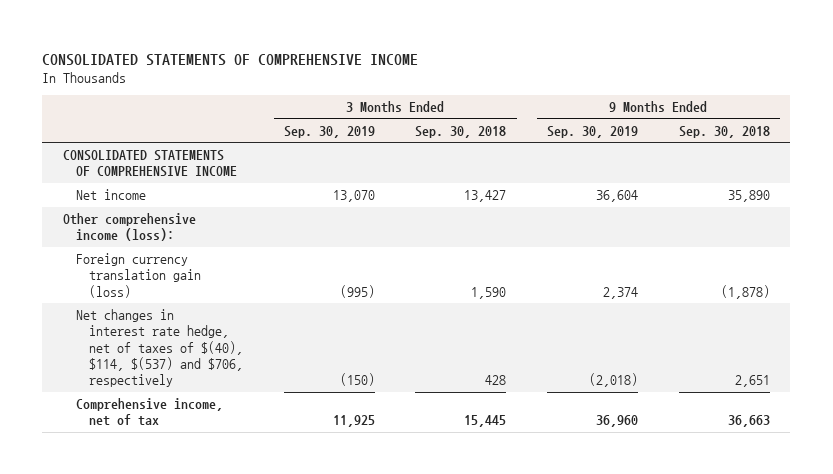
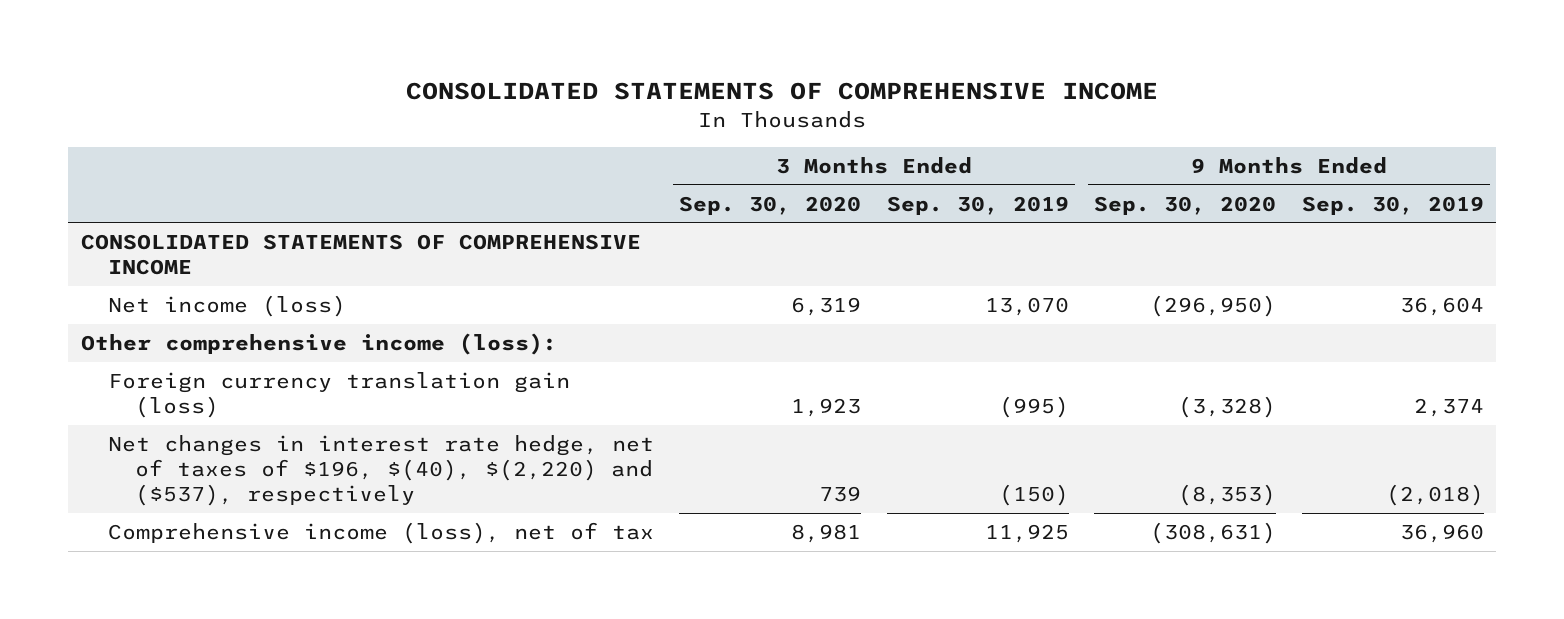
[415,126,507,139] Sep. 30, 2018 -> none
[678,126,770,139] Sep. 30, 2018 -> none
none -> [679,195,862,215] Sep. 30, 2020
none -> [1094,195,1277,215] Sep. 30, 2020
[76,189,147,201] Net income -> [107,295,346,318] Net income (loss)
[76,309,244,388] Net changes in interest rate hedge, net of taxes of $(40), $114, $(537) and $706, respectively -> [107,435,654,506] Net changes in interest rate hedge, net of taxes of $196, $(40), $(2,220) and ($537), respectively
[76,398,224,427] Comprehensive income, net of tax -> [107,522,654,545] Comprehensive income (loss), net of tax

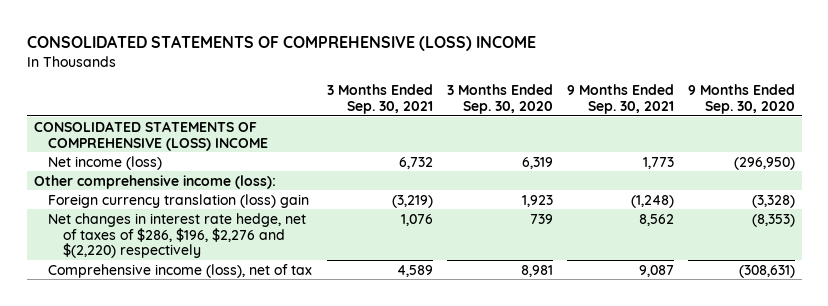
[406,82,1159,101] CONSOLIDATED STATEMENTS OF COMPREHENSIVE INCOME -> [26,35,536,52] CONSOLIDATED STATEMENTS OF COMPREHENSIVE (LOSS) INCOME
[886,195,1069,215] Sep. 30, 2019 -> none
[1301,195,1484,215] Sep. 30, 2019 -> none
none -> [326,84,433,115] 3 Months Ended Sep. 30, 2021
none -> [566,84,674,115] 9 Months Ended Sep. 30, 2021
[80,234,641,275] CONSOLIDATED STATEMENTS OF COMPREHENSIVE INCOME -> [33,120,269,151] CONSOLIDATED STATEMENTS OF COMPREHENSIVE (LOSS) INCOME
[107,372,570,418] Foreign currency translation gain (loss) -> [48,193,310,208] Foreign currency translation (loss) gain
[107,435,654,506] Net changes in interest rate hedge, net of taxes of $196, $(40), $(2,220) and ($537), respectively -> [48,212,307,259] Net changes in interest rate hedge, net of taxes of $286, $196, $2,276 and $(2,220) respectively

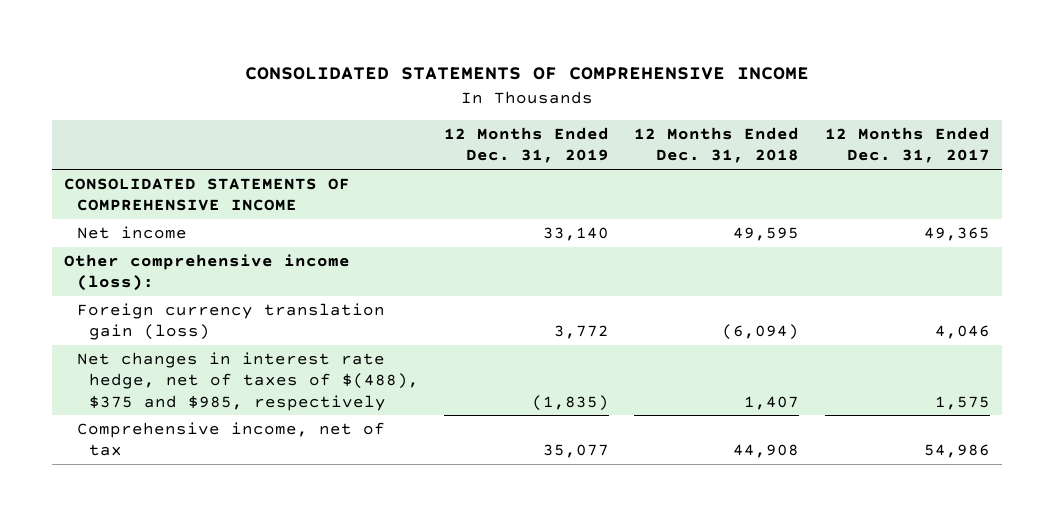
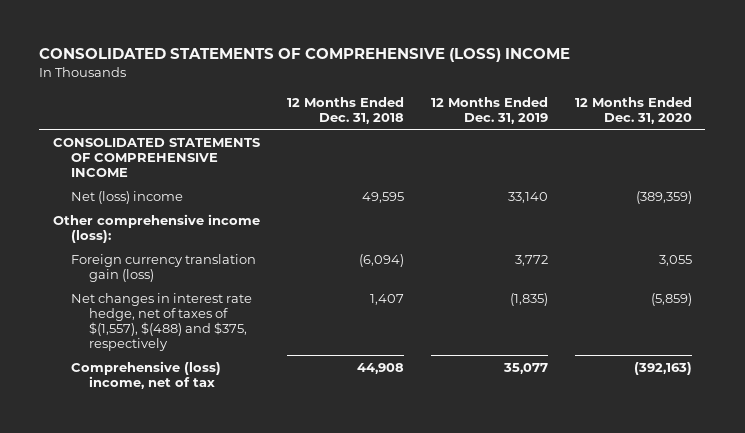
[244,66,809,80] CONSOLIDATED STATEMENTS OF COMPREHENSIVE INCOME -> [39,48,571,63] CONSOLIDATED STATEMENTS OF COMPREHENSIVE (LOSS) INCOME
[824,127,990,164] 12 Months Ended Dec. 31, 2017 -> none
none -> [574,96,692,124] 12 Months Ended Dec. 31, 2020
[76,226,187,240] Net income -> [70,190,183,204] Net (loss) income
[76,352,419,411] Net changes in interest rate hedge, net of taxes of $(488), $375 and $985, respectively -> [70,292,252,351] Net changes in interest rate hedge, net of taxes of $(1,557), $(488) and $375, respectively
[76,422,385,457] Comprehensive income, net of tax -> [70,360,221,389] Comprehensive (loss) income, net of tax

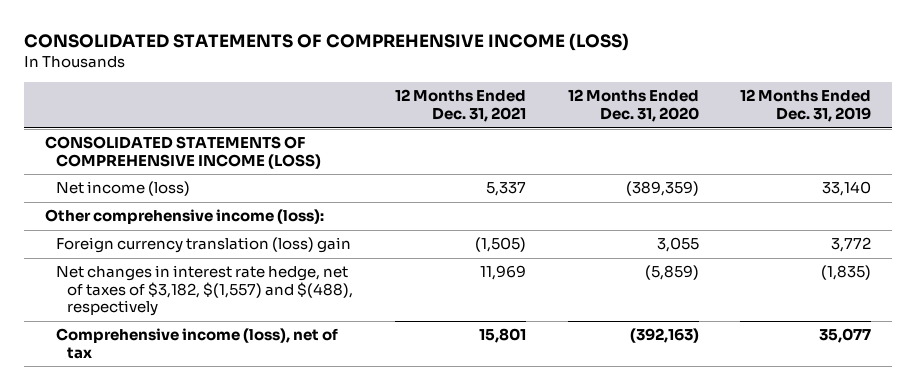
[39,48,571,63] CONSOLIDATED STATEMENTS OF COMPREHENSIVE (LOSS) INCOME -> [24,33,630,52] CONSOLIDATED STATEMENTS OF COMPREHENSIVE INCOME (LOSS)
[286,96,404,124] 12 Months Ended Dec. 31, 2018 -> none
none -> [394,89,526,123] 12 Months Ended Dec. 31, 2021
[52,137,260,177] CONSOLIDATED STATEMENTS OF COMPREHENSIVE INCOME -> [45,136,322,169] CONSOLIDATED STATEMENTS OF COMPREHENSIVE INCOME (LOSS)
[70,190,183,204] Net (loss) income -> [56,181,191,197] Net income (loss)
[70,253,256,282] Foreign currency translation gain (loss) -> [56,237,352,254] Foreign currency translation (loss) gain
[70,292,252,351] Net changes in interest rate hedge, net of taxes of $(1,557), $(488) and $375, respectively -> [56,265,354,317] Net changes in interest rate hedge, net of taxes of $3,182, $(1,557) and $(488), respectively
[70,360,221,389] Comprehensive (loss) income, net of tax -> [56,328,339,359] Comprehensive income (loss), net of tax

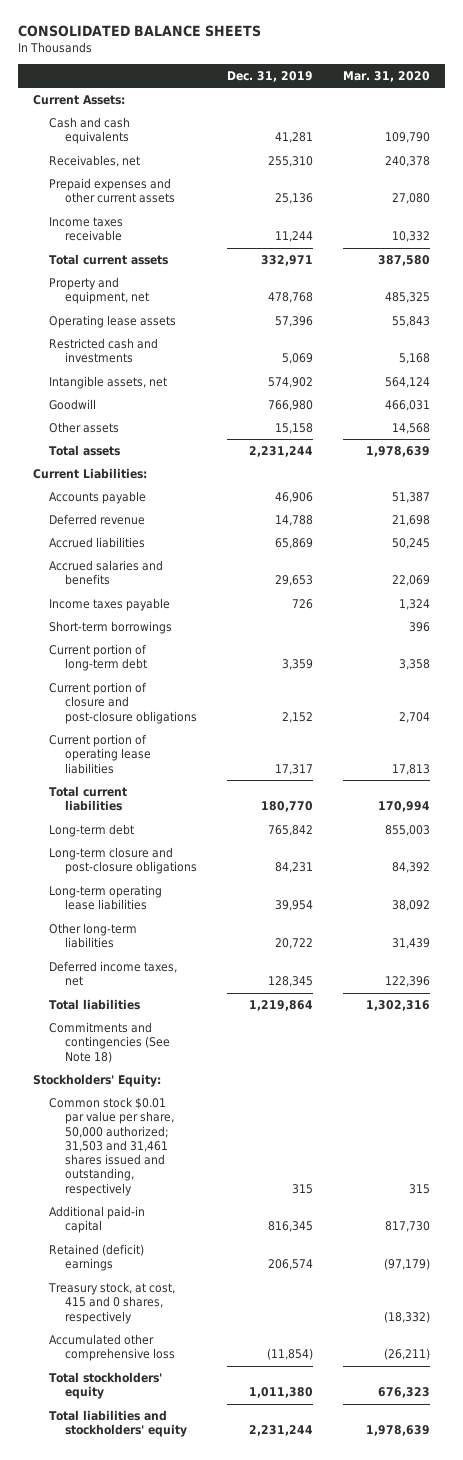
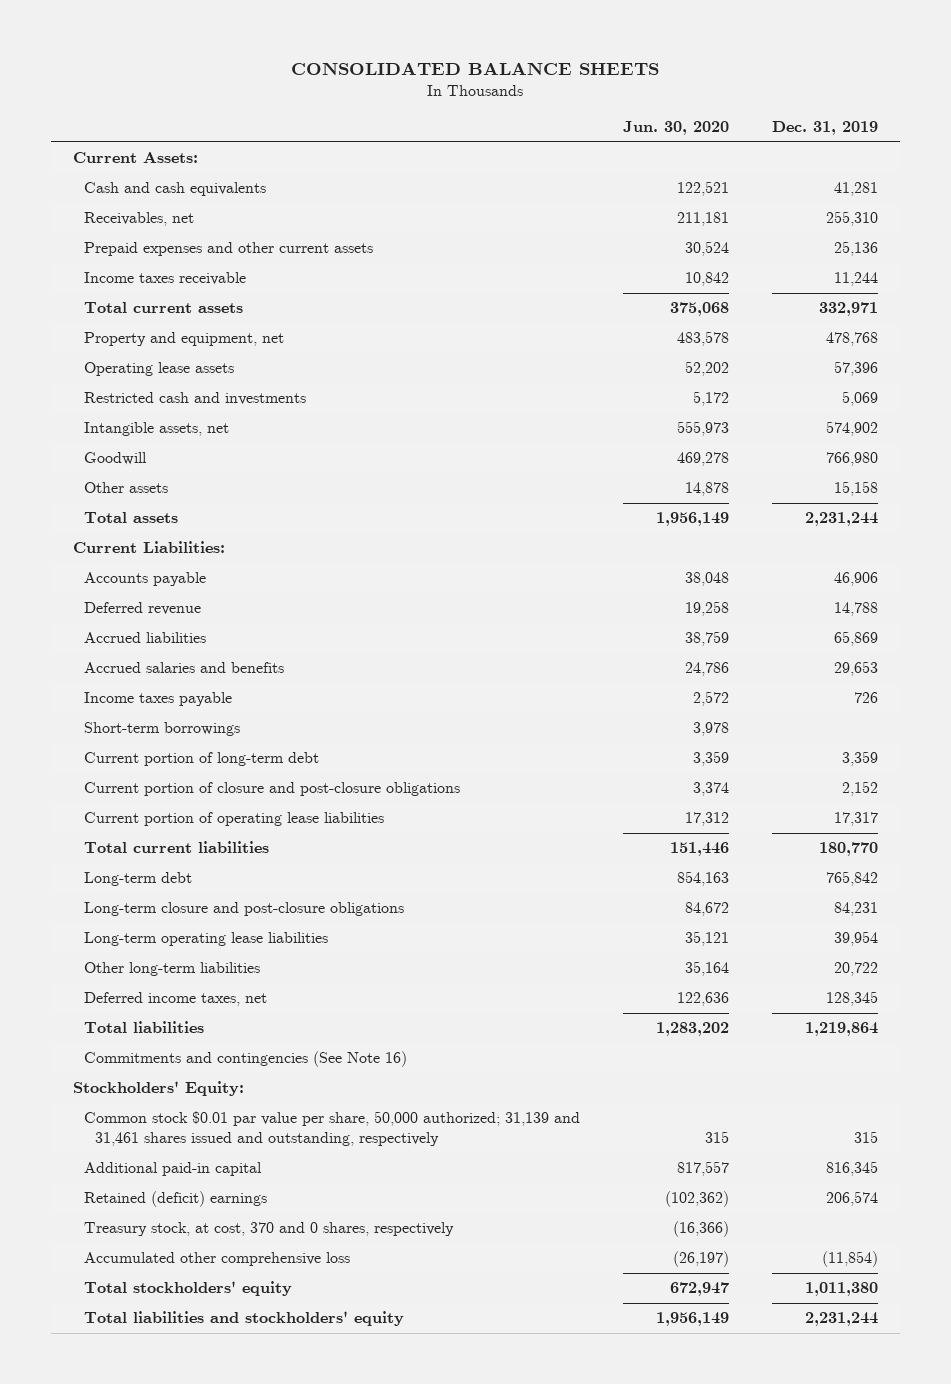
[342,71,430,83] Mar. 31, 2020 -> none
none -> [623,121,730,136] Jun. 30, 2020
[48,1021,170,1063] Commitments and contingencies (See Note 18) -> [83,1051,407,1068] Commitments and contingencies (See Note 16)
[48,1096,174,1196] Common stock $0.01 par value per share, 50,000 authorized; 31,503 and 31,461 shares issued and outstanding, respectively -> [83,1111,580,1147] Common stock $0.01 par value per share, 50,000 authorized; 31,139 and 31,461 shares issued and outstanding, respectively
[47,1281,175,1324] Treasury stock, at cost, 415 and 0 shares, respectively -> [83,1222,454,1237] Treasury stock, at cost, 370 and 0 shares, respectively

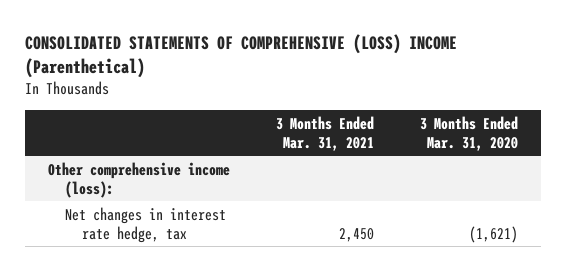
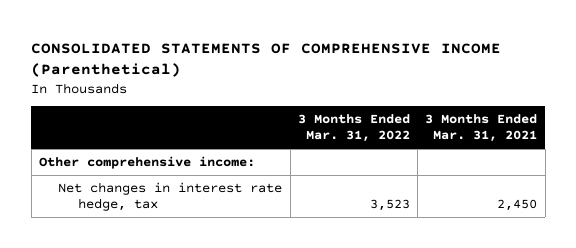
[24,34,457,79] CONSOLIDATED STATEMENTS OF COMPREHENSIVE (LOSS) INCOME (Parenthetical) -> [31,42,502,77] CONSOLIDATED STATEMENTS OF COMPREHENSIVE INCOME (Parenthetical)
[420,115,519,151] 3 Months Ended Mar. 31, 2020 -> none
none -> [297,114,410,143] 3 Months Ended Mar. 31, 2022
[47,161,230,198] Other comprehensive income (loss): -> [38,155,255,169] Other comprehensive income:

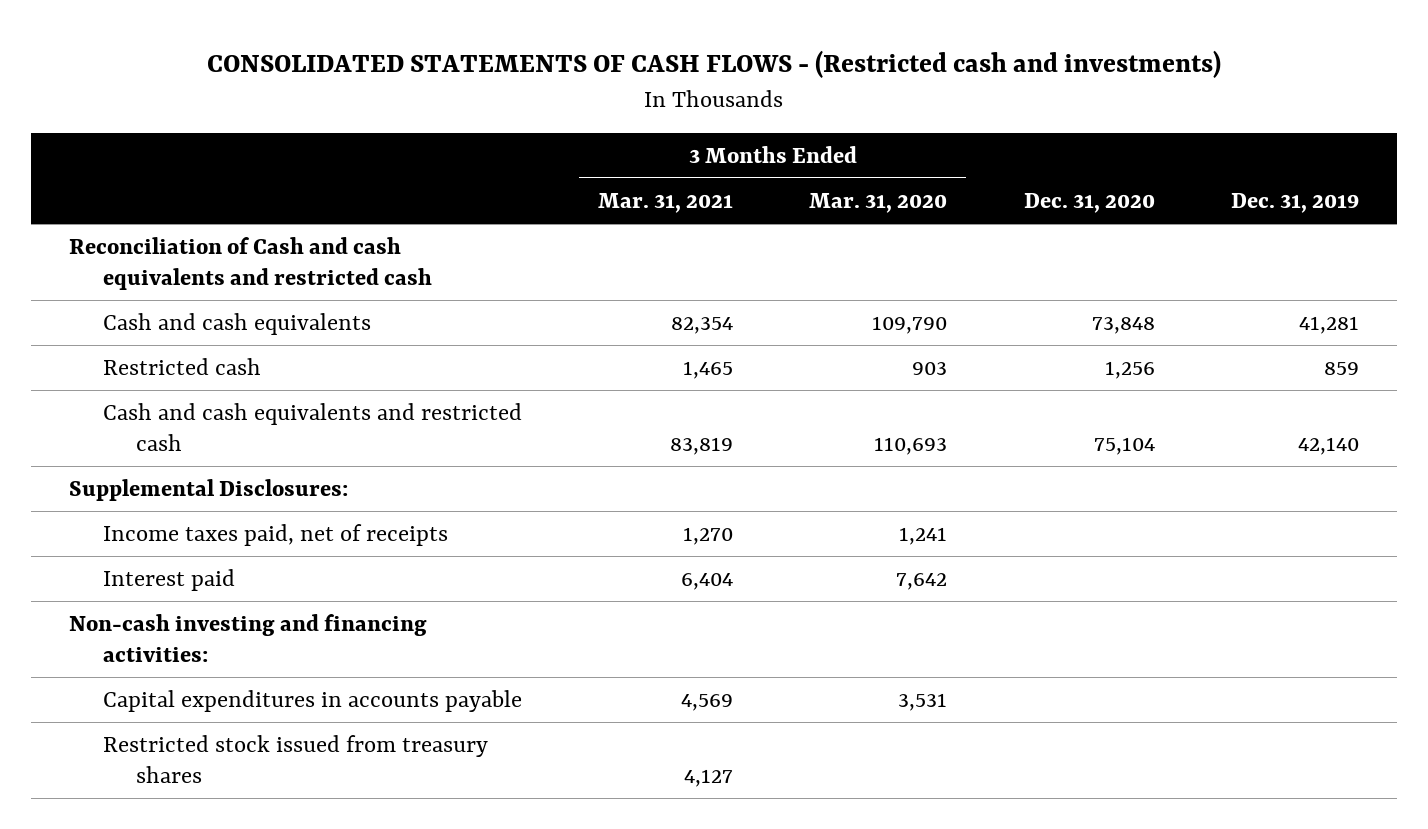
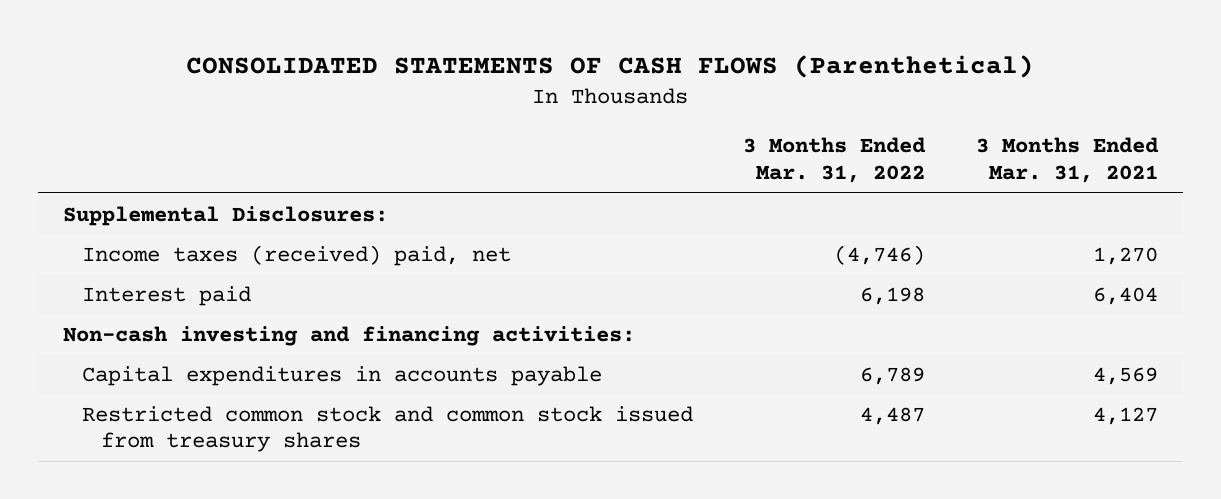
[207,49,1222,78] CONSOLIDATED STATEMENTS OF CASH FLOWS - (Restricted cash and investments) -> [186,54,1035,78] CONSOLIDATED STATEMENTS OF CASH FLOWS (Parenthetical)
[809,192,948,213] Mar. 31, 2020 -> none
[1023,192,1155,213] Dec. 31, 2020 -> none
[1230,192,1359,213] Dec. 31, 2019 -> none
none -> [743,137,927,184] 3 Months Ended Mar. 31, 2022
[69,237,432,290] Reconciliation of Cash and cash equivalents and restricted cash -> none
[102,313,371,336] Cash and cash equivalents -> none
[102,358,261,376] Restricted cash -> none
[102,403,522,451] Cash and cash equivalents and restricted cash -> none
[102,524,448,547] Income taxes paid, net of receipts -> [82,244,512,266] Income taxes (received) paid, net
[102,735,488,783] Restricted stock issued from treasury shares -> [82,405,694,453] Restricted common stock and common stock issued from treasury shares

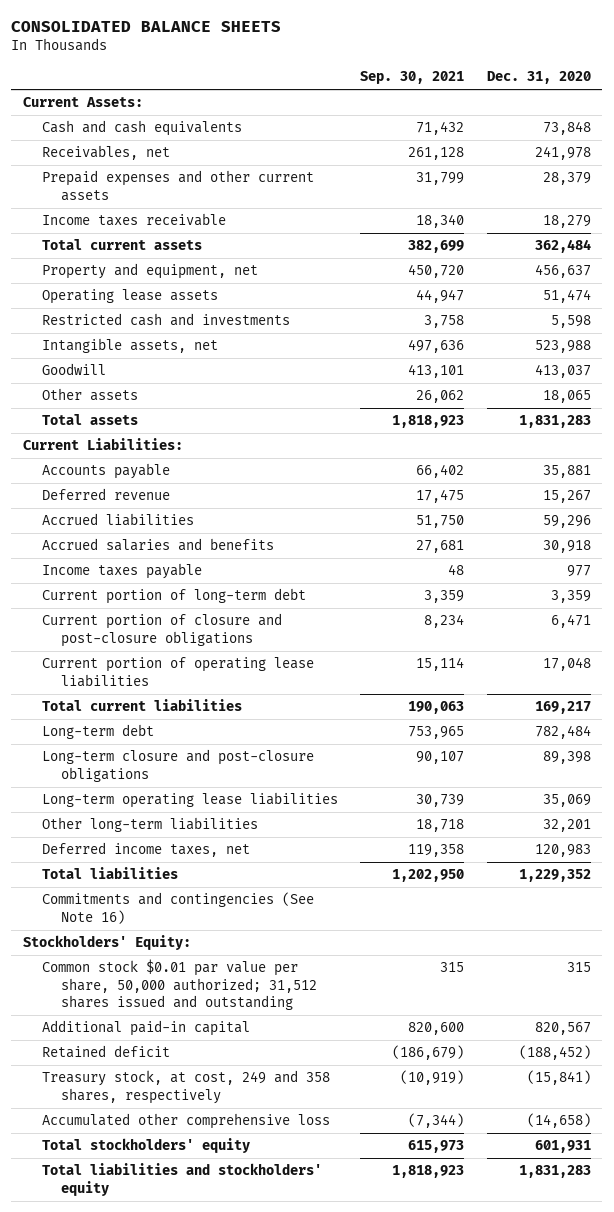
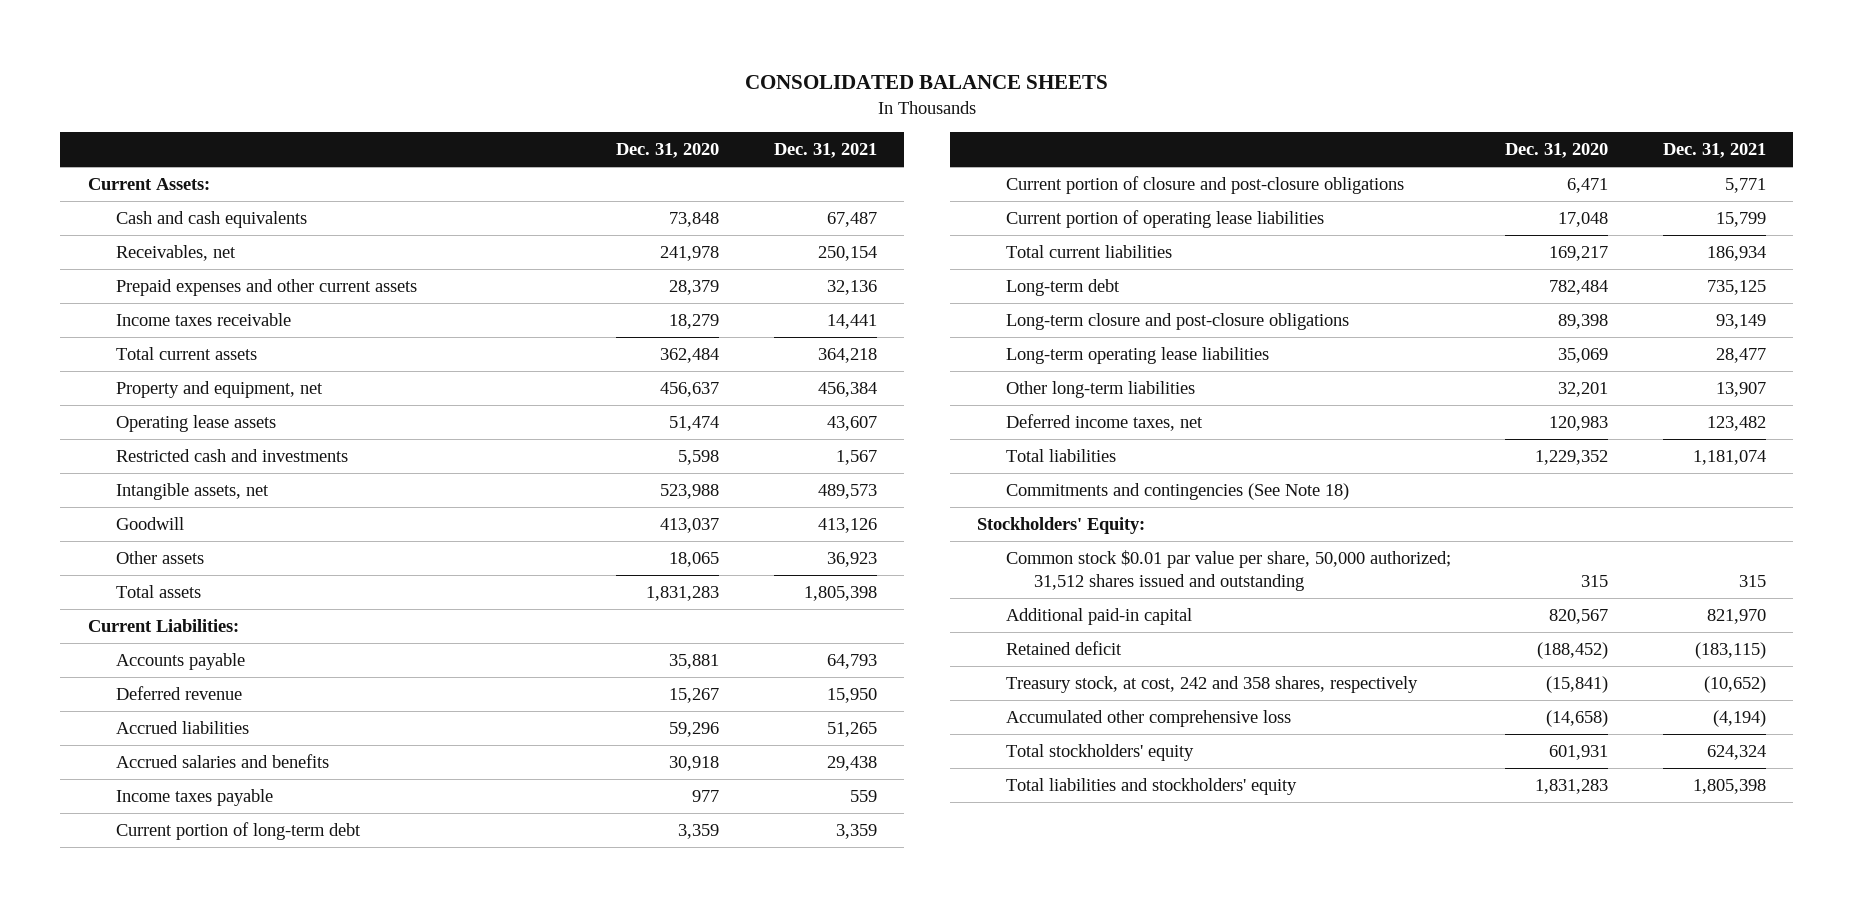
[360,71,465,85] Sep. 30, 2021 -> none
none -> [773,143,877,159] Dec. 31, 2021
[41,892,314,924] Commitments and contingencies (See Note 16) -> [1005,483,1349,501] Commitments and contingencies (See Note 18)
[41,1070,330,1104] Treasury stock, at cost, 249 and 358 shares, respectively -> [1005,676,1418,694] Treasury stock, at cost, 242 and 358 shares, respectively

